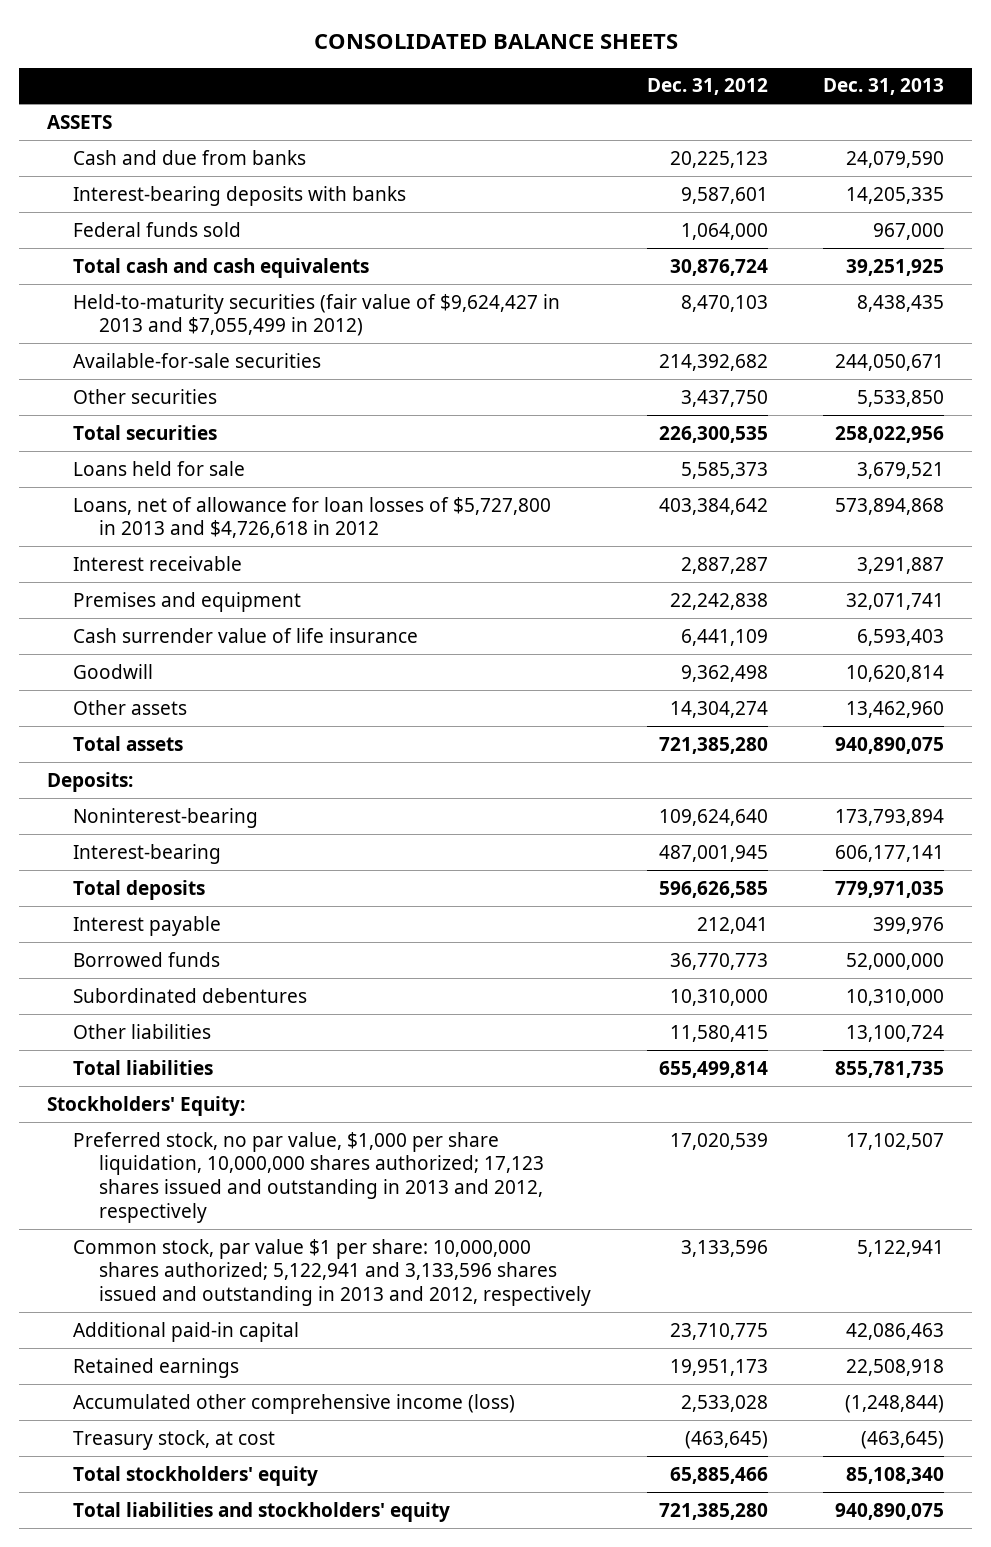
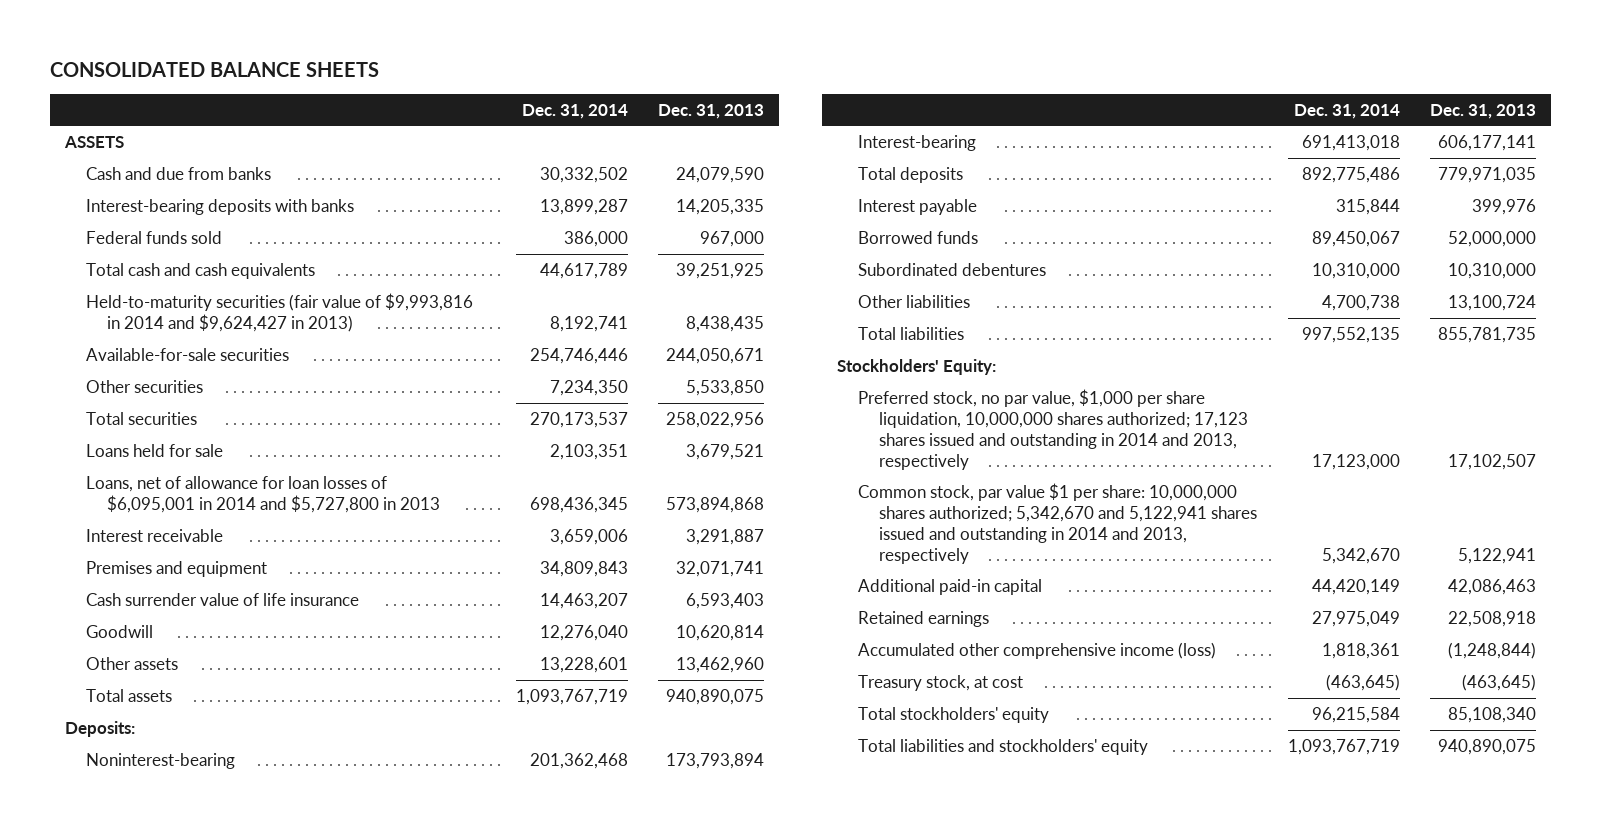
[646,78,768,96] Dec. 31, 2012 -> none
none -> [521,103,628,119] Dec. 31, 2014
[73,293,561,337] Held-to-maturity securities (fair value of $9,624,427 in 2013 and $7,055,499 in 2012) -> [86,293,474,332] Held-to-maturity securities (fair value of $9,993,816 in 2014 and $9,624,427 in 2013)
[73,496,552,539] Loans, net of allowance for loan losses of $5,727,800 in 2013 and $4,726,618 in 2012 -> [86,476,441,513] Loans, net of allowance for loan losses of $6,095,001 in 2014 and $5,727,800 in 2013
[73,1131,545,1223] Preferred stock, no par value, $1,000 per share liquidation, 10,000,000 shares authorized; 17,123 shares issued and outstanding in 2013 and 2012, respectively -> [858,389,1249,470] Preferred stock, no par value, $1,000 per share liquidation, 10,000,000 shares authorized; 17,123 shares issued and outstanding in 2014 and 2013, respectively
[73,1238,592,1307] Common stock, par value $1 per share: 10,000,000 shares authorized; 5,122,941 and 3,133,596 shares issued and outstanding in 2013 and 2012, respectively -> [858,483,1258,564] Common stock, par value $1 per share: 10,000,000 shares authorized; 5,342,670 and 5,122,941 shares issued and outstanding in 2014 and 2013, respectively

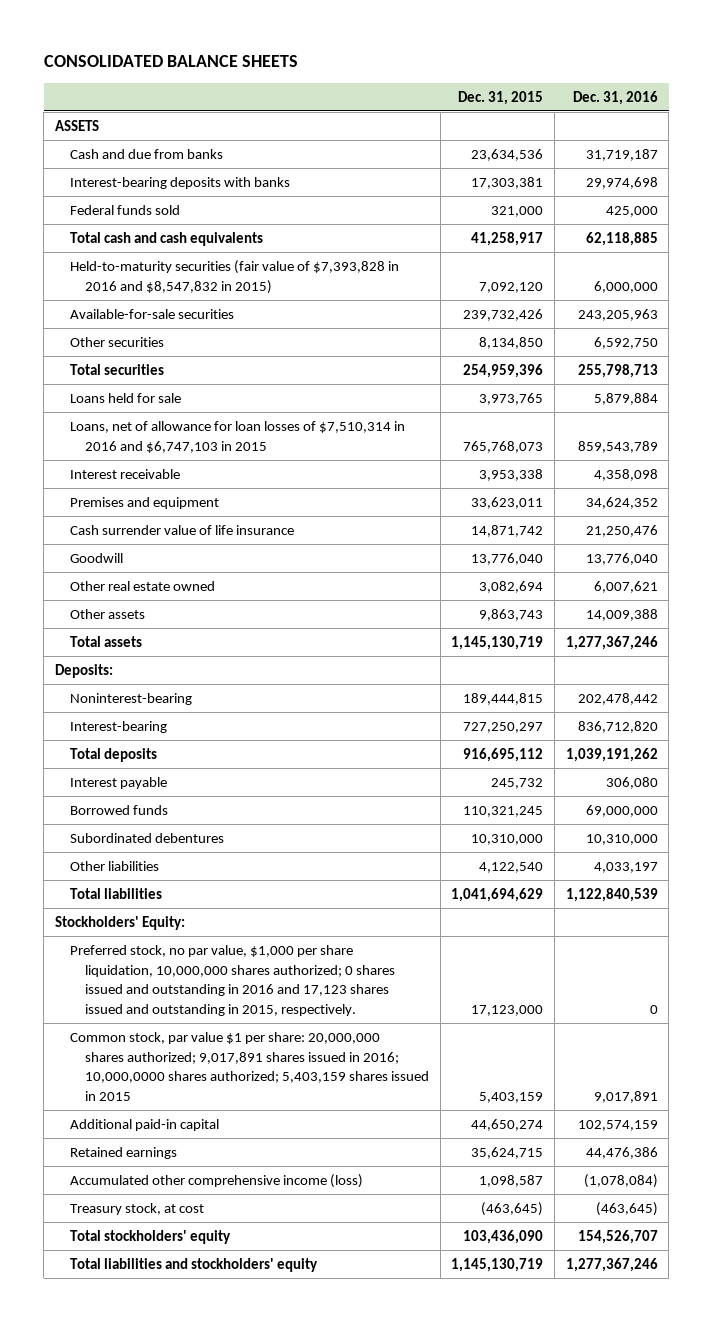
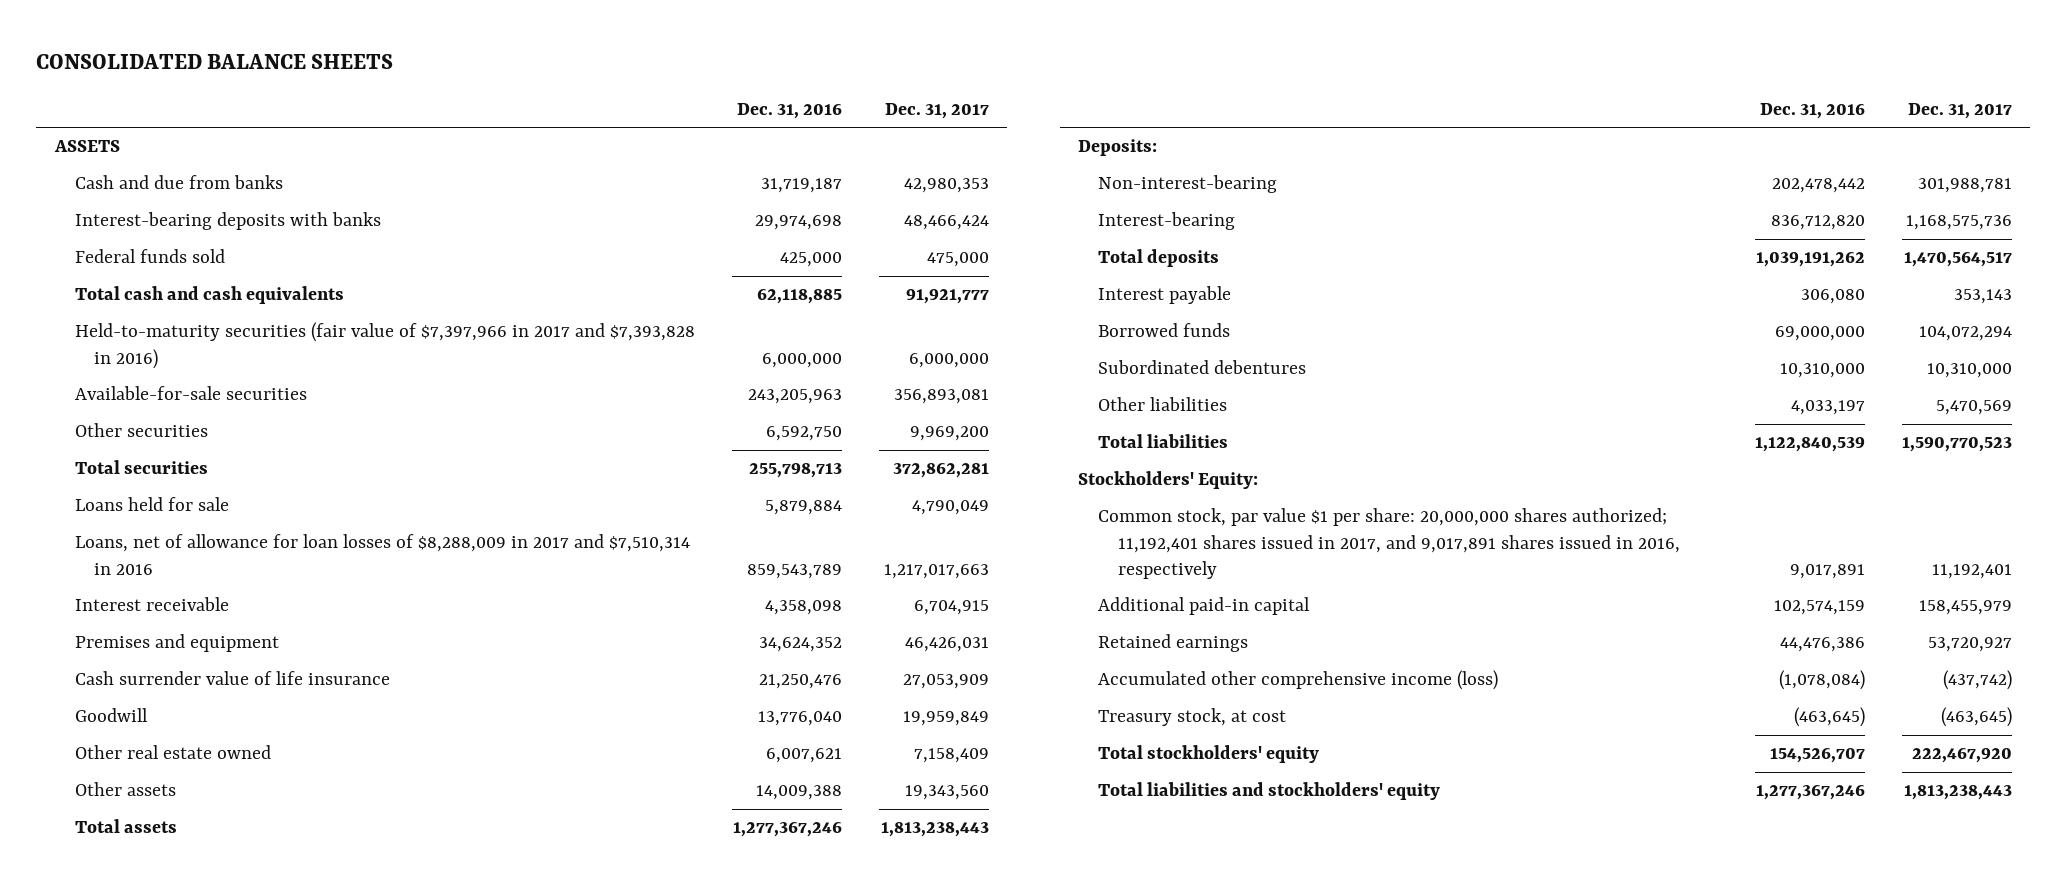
[458,90,544,105] Dec. 31, 2015 -> none
none -> [884,102,989,119] Dec. 31, 2017
[70,259,400,294] Held-to-maturity securities (fair value of $7,393,828 in 2016 and $8,547,832 in 2015) -> [74,322,695,369] Held-to-maturity securities (fair value of $7,397,966 in 2017 and $7,393,828 in 2016)
[70,420,406,453] Loans, net of allowance for loan losses of $7,510,314 in 2016 and $6,747,103 in 2015 -> [74,534,690,575] Loans, net of allowance for loan losses of $8,288,009 in 2017 and $7,510,314 in 2016
[70,692,193,705] Noninterest-bearing -> [1097,175,1277,194] Non-interest-bearing
[70,944,396,1016] Preferred stock, no par value, $1,000 per share liquidation, 10,000,000 shares authorized; 0 shares issued and outstanding in 2016 and 17,123 shares issued and outstanding in 2015, respectively. -> none
[70,1031,430,1101] Common stock, par value $1 per share: 20,000,000 shares authorized; 9,017,891 shares issued in 2016; 10,000,0000 shares authorized; 5,403,159 shares issued in 2015 -> [1097,508,1680,580] Common stock, par value $1 per share: 20,000,000 shares authorized; 11,192,401 shares issued in 2017, and 9,017,891 shares issued in 2016, respectively

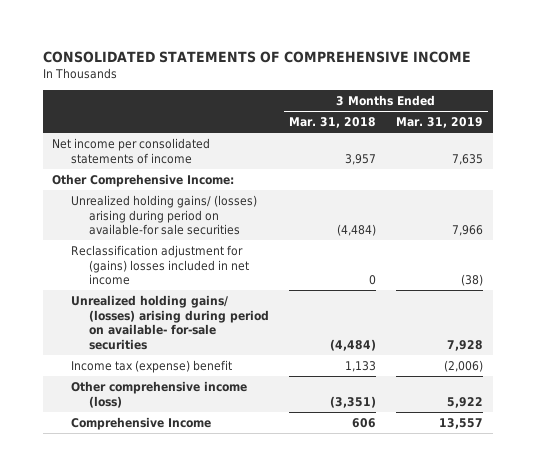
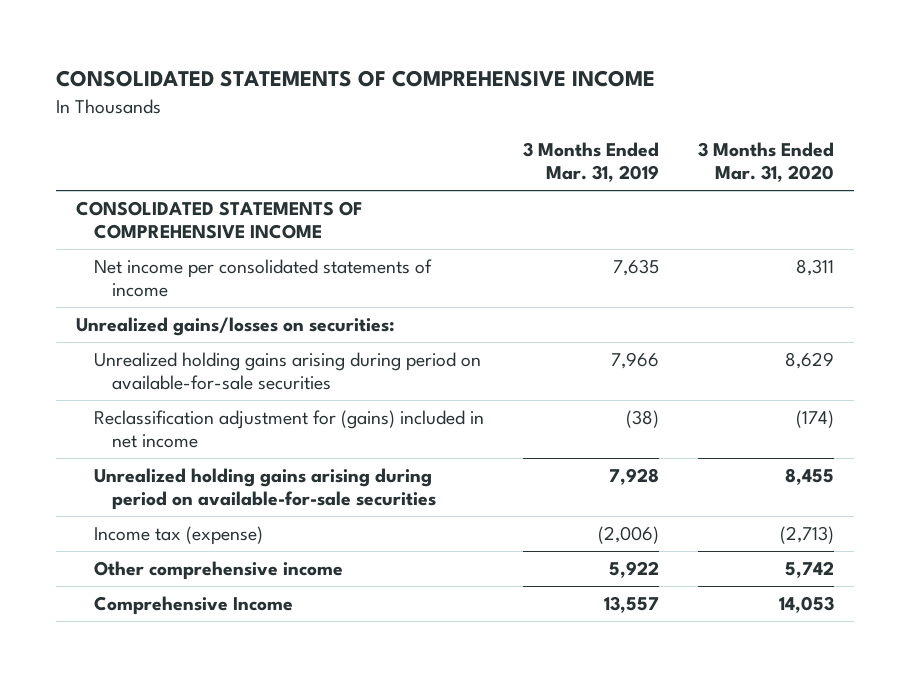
[288,117,376,129] Mar. 31, 2018 -> none
none -> [698,141,835,183] 3 Months Ended Mar. 31, 2020
none -> [75,200,362,239] CONSOLIDATED STATEMENTS OF COMPREHENSIVE INCOME
[52,174,235,188] Other Comprehensive Income: -> none
none -> [75,316,395,336] Unrealized gains/losses on securities:
[70,195,257,236] Unrealized holding gains/ (losses) arising during period on available-for sale securities -> [94,351,482,390] Unrealized holding gains arising during period on available-for-sale securities
[70,245,250,286] Reclassification adjustment for (gains) losses included in net income -> [94,409,485,448] Reclassification adjustment for (gains) included in net income
[70,295,270,350] Unrealized holding gains/ (losses) arising during period on available- for-sale securities -> [94,467,437,510] Unrealized holding gains arising during period on available-for-sale securities
[70,360,232,374] Income tax (expense) benefit -> [94,525,264,545] Income tax (expense)
[70,381,247,408] Other comprehensive income (loss) -> [94,560,344,580] Other comprehensive income

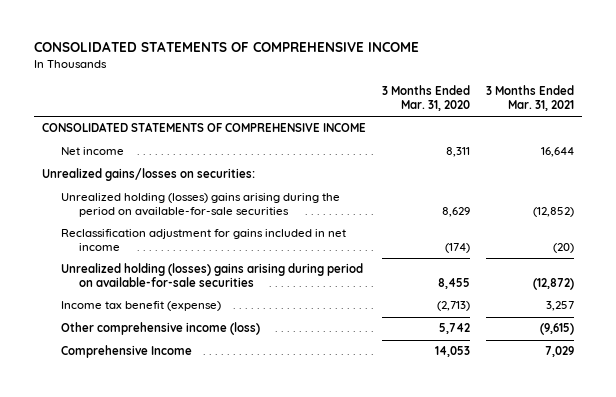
[523,141,660,183] 3 Months Ended Mar. 31, 2019 -> none
none -> [485,85,574,111] 3 Months Ended Mar. 31, 2021
[94,258,433,297] Net income per consolidated statements of income -> [60,147,124,156] Net income
[94,351,482,390] Unrealized holding gains arising during period on available-for-sale securities -> [60,193,340,218] Unrealized holding (losses) gains arising during the period on available-for-sale securities
[94,409,485,448] Reclassification adjustment for (gains) included in net income -> [60,229,346,252] Reclassification adjustment for gains included in net income
[94,467,437,510] Unrealized holding gains arising during period on available-for-sale securities -> [60,263,363,288] Unrealized holding (losses) gains arising during period on available-for-sale securities
[94,525,264,545] Income tax (expense) -> [60,301,221,312] Income tax benefit (expense)
[94,560,344,580] Other comprehensive income -> [60,322,260,336] Other comprehensive income (loss)

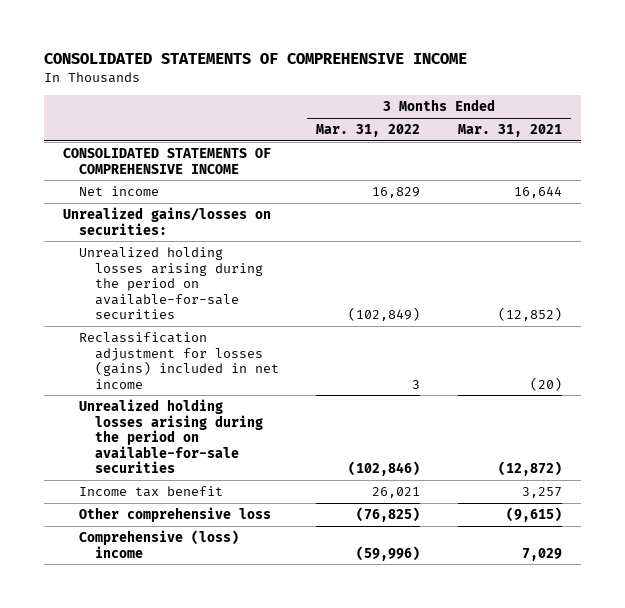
[382,85,471,111] 3 Months Ended Mar. 31, 2020 -> none
none -> [316,124,421,138] Mar. 31, 2022
[60,193,340,218] Unrealized holding (losses) gains arising during the period on available-for-sale securities -> [78,247,263,320] Unrealized holding losses arising during the period on available-for-sale securities
[60,229,346,252] Reclassification adjustment for gains included in net income -> [78,332,279,389] Reclassification adjustment for losses (gains) included in net income
[60,263,363,288] Unrealized holding (losses) gains arising during period on available-for-sale securities -> [78,399,263,474] Unrealized holding losses arising during the period on available-for-sale securities
[60,301,221,312] Income tax benefit (expense) -> [78,486,223,498] Income tax benefit
[60,322,260,336] Other comprehensive income (loss) -> [78,507,271,523] Other comprehensive loss
[60,345,192,359] Comprehensive Income -> [78,530,239,558] Comprehensive (loss) income

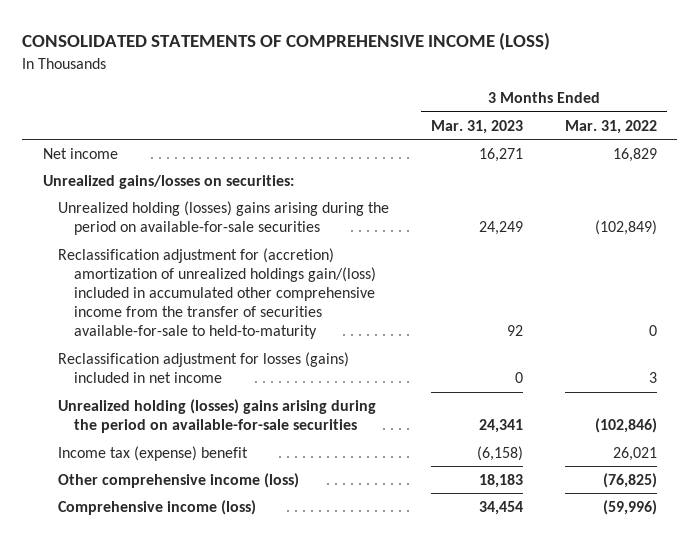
[44,53,468,65] CONSOLIDATED STATEMENTS OF COMPREHENSIVE INCOME -> [22,31,551,50] CONSOLIDATED STATEMENTS OF COMPREHENSIVE INCOME (LOSS)
[457,124,562,138] Mar. 31, 2021 -> none
none -> [430,119,523,134] Mar. 31, 2023
[62,148,271,174] CONSOLIDATED STATEMENTS OF COMPREHENSIVE INCOME -> none
[78,247,263,320] Unrealized holding losses arising during the period on available-for-sale securities -> [58,200,390,235] Unrealized holding (losses) gains arising during the period on available-for-sale securities
none -> [58,247,376,340] Reclassification adjustment for (accretion) amortization of unrealized holdings gain/(loss) included in accumulated other comprehensive income from the transfer of securities available-for-sale to held-to-maturity
[78,399,263,474] Unrealized holding losses arising during the period on available-for-sale securities -> [58,398,377,433] Unrealized holding (losses) gains arising during the period on available-for-sale securities
[78,486,223,498] Income tax benefit -> [58,445,249,461] Income tax (expense) benefit
[78,507,271,523] Other comprehensive loss -> [58,472,300,488] Other comprehensive income (loss)
[78,530,239,558] Comprehensive (loss) income -> [58,499,257,515] Comprehensive income (loss)

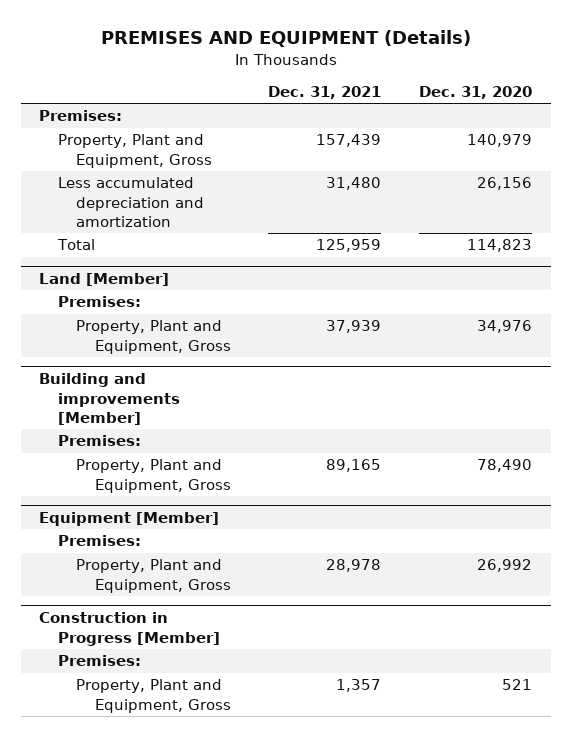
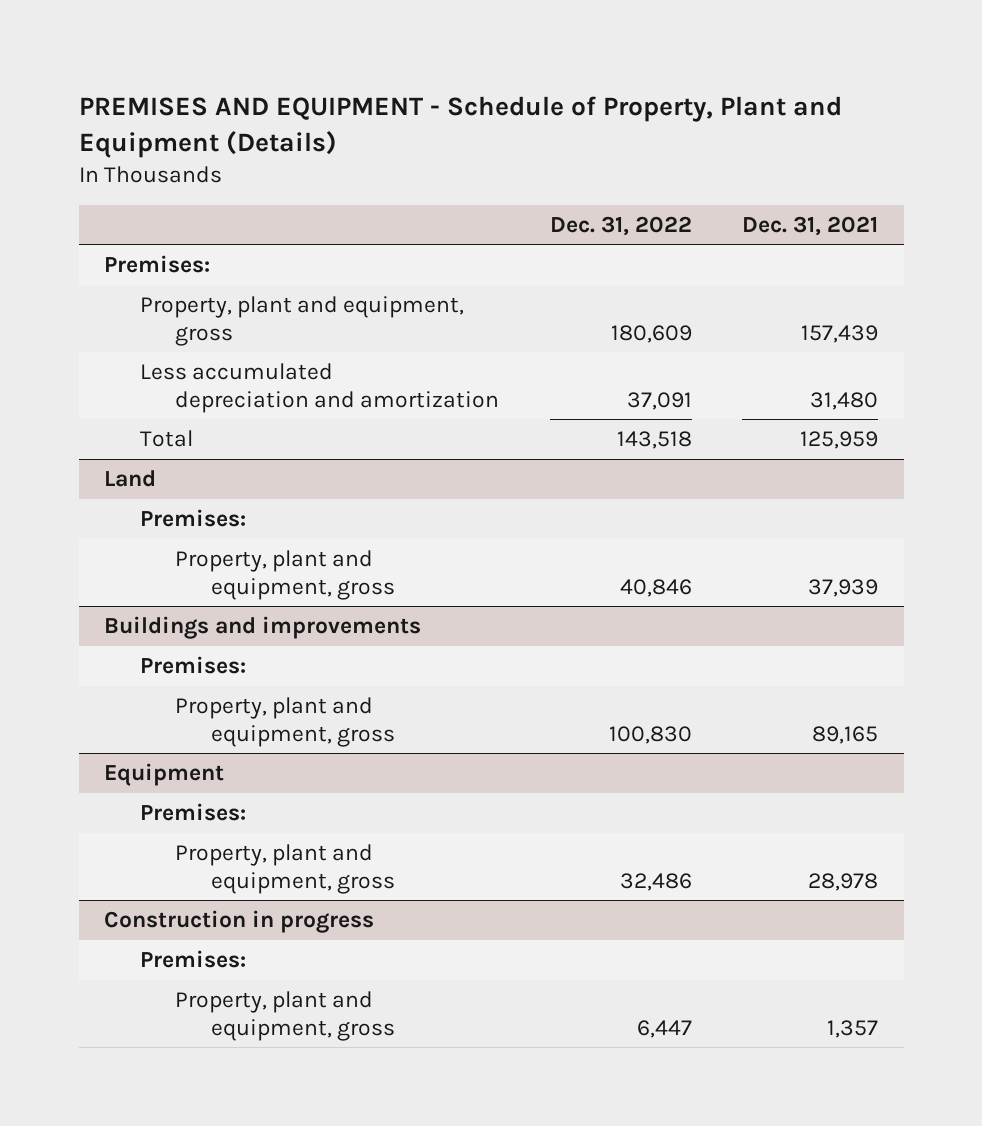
[100,30,471,48] PREMISES AND EQUIPMENT (Details) -> [78,95,842,158] PREMISES AND EQUIPMENT - Schedule of Property, Plant and Equipment (Details)
[418,86,532,100] Dec. 31, 2020 -> none
none -> [549,215,692,236] Dec. 31, 2022
[57,134,213,168] Property, Plant and Equipment, Gross -> [139,296,464,346] Property, plant and equipment, gross
[39,273,170,287] Land [Member] -> [104,470,157,488] Land
[76,320,231,354] Property, Plant and Equipment, Gross -> [175,550,395,600] Property, plant and equipment, gross
[39,373,180,425] Building and improvements [Member] -> [104,616,422,640] Buildings and improvements
[76,459,231,493] Property, Plant and Equipment, Gross -> [175,697,395,747] Property, plant and equipment, gross
[39,512,220,527] Equipment [Member] -> [104,763,225,787] Equipment
[76,559,231,593] Property, Plant and Equipment, Gross -> [175,844,395,894] Property, plant and equipment, gross
[39,612,220,646] Construction in Progress [Member] -> [104,910,375,934] Construction in progress
[76,679,231,713] Property, Plant and Equipment, Gross -> [175,991,395,1041] Property, plant and equipment, gross

